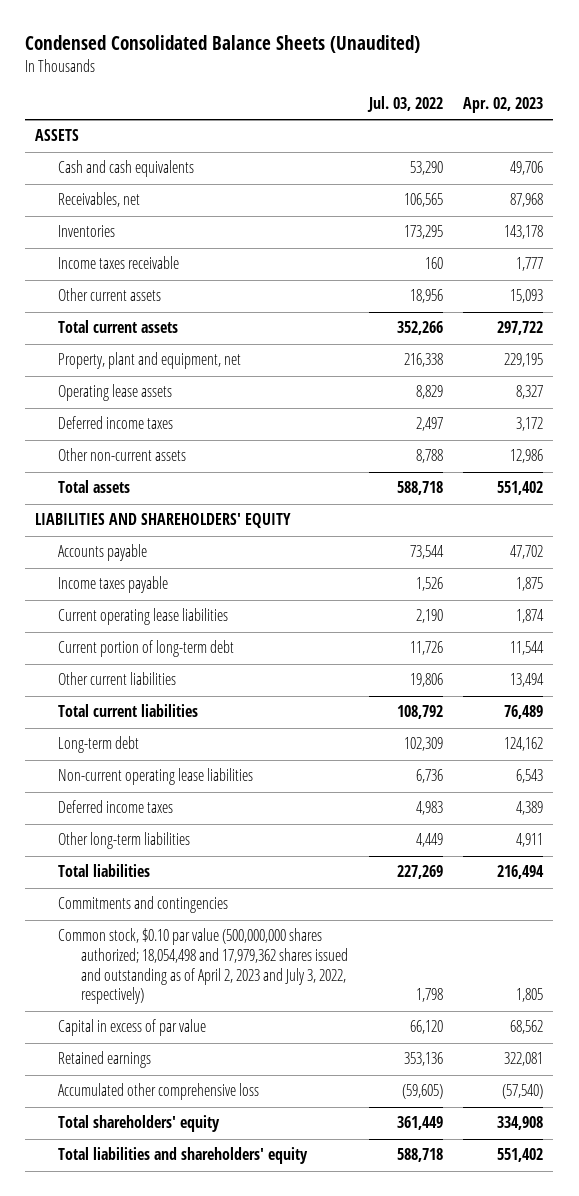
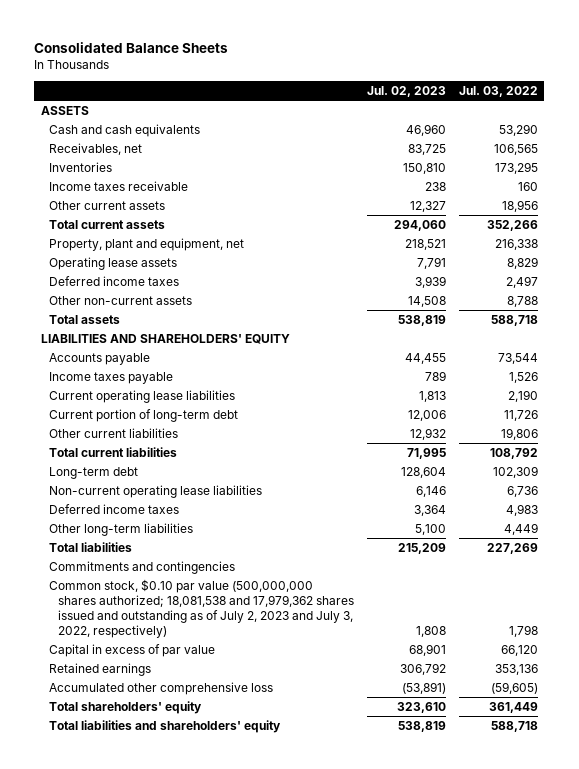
[25,35,421,54] Condensed Consolidated Balance Sheets (Unaudited) -> [34,41,229,53] Consolidated Balance Sheets
[463,97,544,114] Apr. 02, 2023 -> none
none -> [367,85,447,97] Jul. 02, 2023
[58,928,349,1005] Common stock, $0.10 par value (500,000,000 shares authorized; 18,054,498 and 17,979,362 shares issued and outstanding as of April 2, 2023 and July 3, 2022, respectively) -> [49,578,355,639] Common stock, $0.10 par value (500,000,000 shares authorized; 18,081,538 and 17,979,362 shares issued and outstanding as of July 2, 2023 and July 3, 2022, respectively)

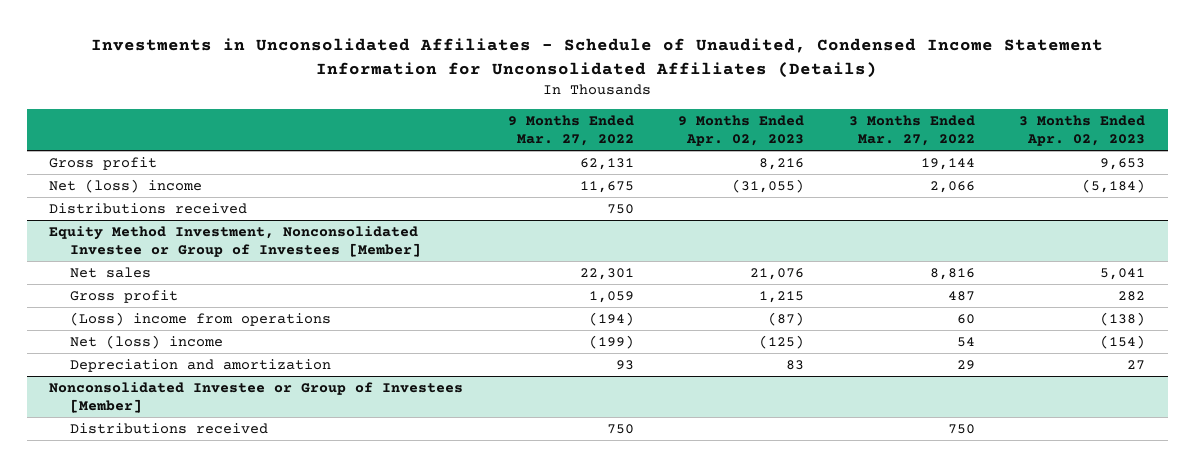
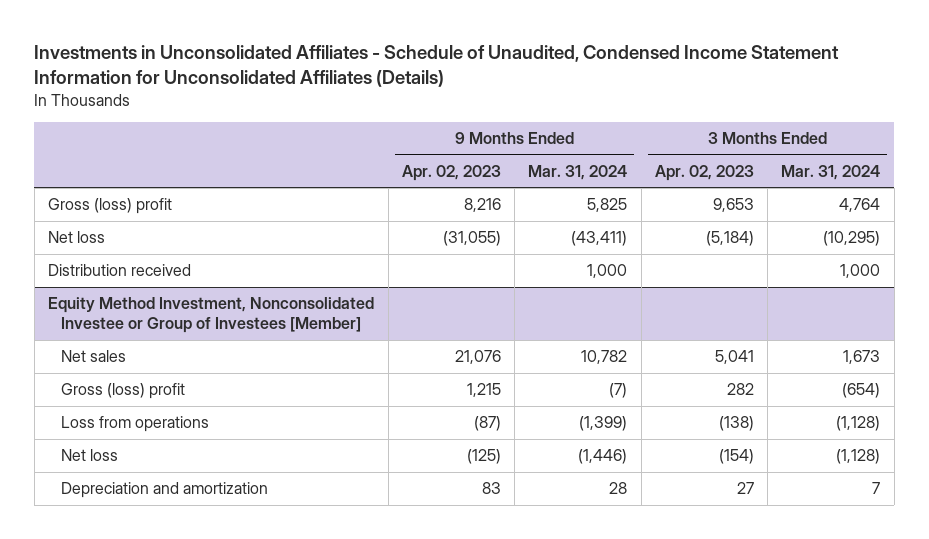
[507,114,634,147] 9 Months Ended Mar. 27, 2022 -> none
[848,114,975,147] 3 Months Ended Mar. 27, 2022 -> none
none -> [528,164,628,180] Mar. 31, 2024
none -> [781,164,881,180] Mar. 31, 2024
[49,156,158,170] Gross profit -> [48,198,173,215] Gross (loss) profit
[49,178,203,193] Net (loss) income -> [48,231,106,244] Net loss
[49,202,248,214] Distributions received -> [48,264,192,277] Distribution received
[70,289,179,303] Gross profit -> [60,383,185,400] Gross (loss) profit
[70,311,332,326] (Loss) income from operations -> [60,416,209,433] Loss from operations
[70,334,224,349] Net (loss) income -> [60,449,118,462] Net loss
[49,381,464,414] Nonconsolidated Investee or Group of Investees [Member] -> none
[70,422,269,434] Distributions received -> none

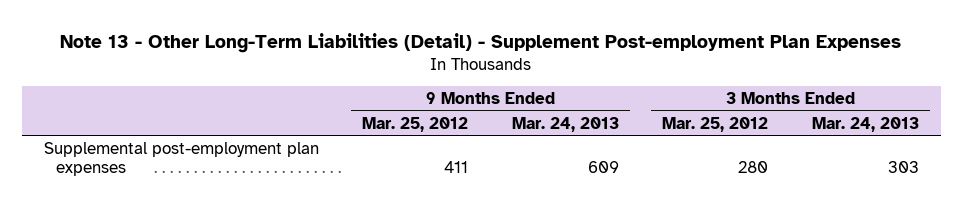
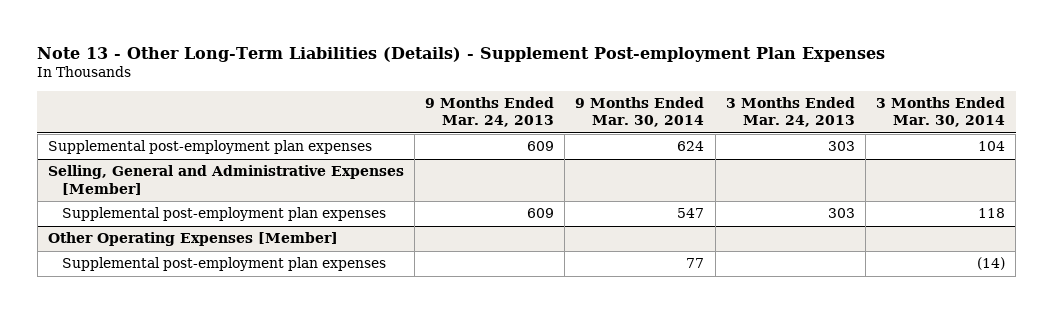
[60,32,902,53] Note 13 - Other Long-Term Liabilities (Detail) - Supplement Post-employment Plan Expenses -> [37,46,886,62] Note 13 - Other Long-Term Liabilities (Details) - Supplement Post-employment Plan Expenses
[362,116,469,132] Mar. 25, 2012 -> none
[662,116,769,132] Mar. 25, 2012 -> none
none -> [575,97,705,128] 9 Months Ended Mar. 30, 2014
none -> [875,97,1005,128] 3 Months Ended Mar. 30, 2014
none -> [47,165,404,195] Selling, General and Administrative Expenses [Member]
none -> [62,207,387,222] Supplemental post-employment plan expenses
none -> [47,232,338,247] Other Operating Expenses [Member]
none -> [62,257,387,272] Supplemental post-employment plan expenses

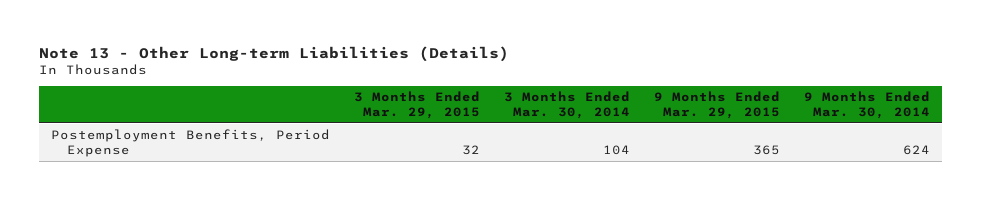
[37,46,886,62] Note 13 - Other Long-Term Liabilities (Details) - Supplement Post-employment Plan Expenses -> [38,45,509,62] Note 13 - Other Long-term Liabilities (Details)
[425,97,555,128] 9 Months Ended Mar. 24, 2013 -> none
[725,97,855,128] 3 Months Ended Mar. 24, 2013 -> none
none -> [353,90,480,120] 3 Months Ended Mar. 29, 2015
none -> [653,90,780,120] 9 Months Ended Mar. 29, 2015
[47,165,404,195] Selling, General and Administrative Expenses [Member] -> none
[62,207,387,222] Supplemental post-employment plan expenses -> none
[47,232,338,247] Other Operating Expenses [Member] -> none
[62,257,387,272] Supplemental post-employment plan expenses -> none
[47,140,372,155] Supplemental post-employment plan expenses -> [50,128,330,158] Postemployment Benefits, Period Expense

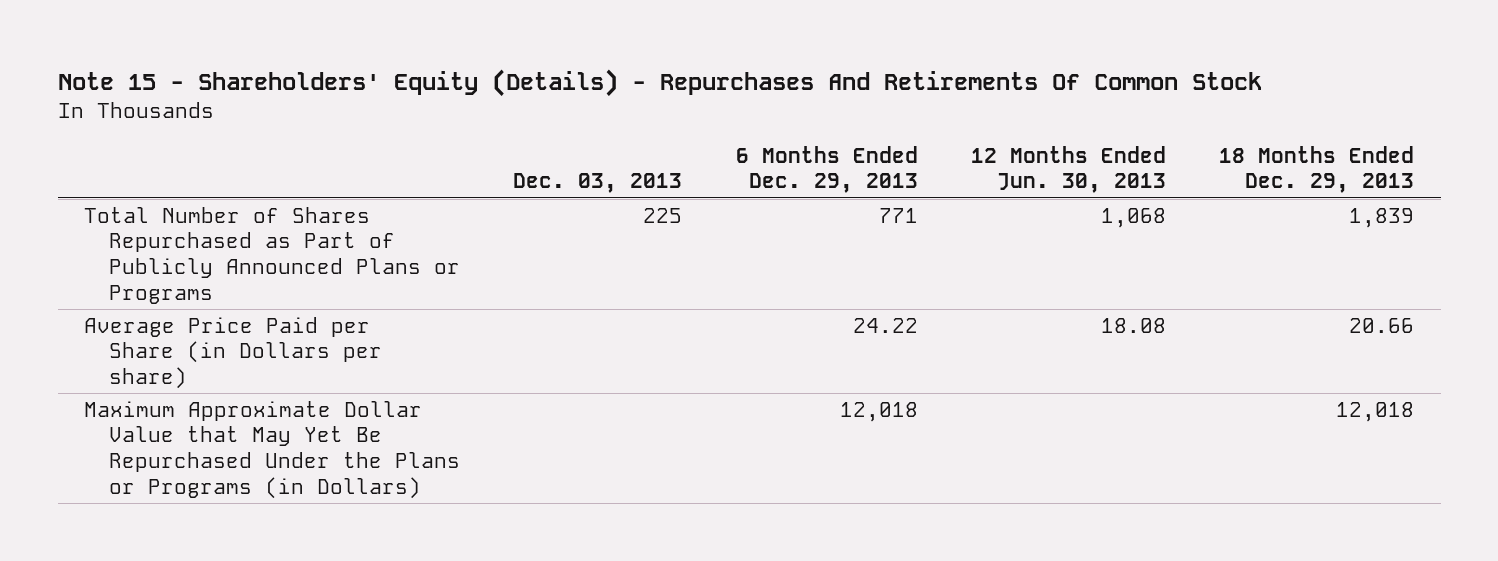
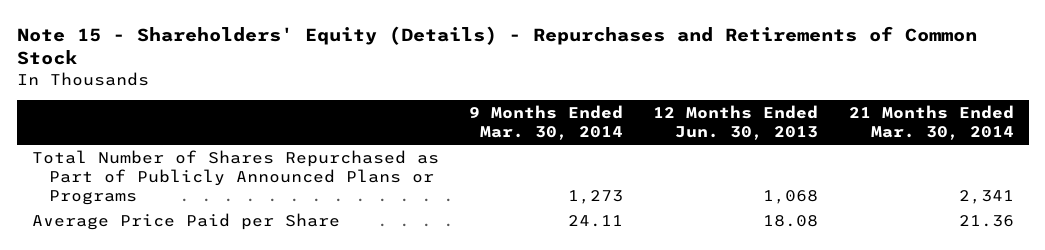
[57,69,1262,98] Note 15 - Shareholders' Equity (Details) - Repurchases And Retirements Of Common Stock -> [16,25,977,66] Note 15 - Shareholders' Equity (Details) - Repurchases and Retirements of Common Stock
[513,173,683,194] Dec. 03, 2013 -> none
[735,145,918,194] 6 Months Ended Dec. 29, 2013 -> none
[1219,145,1415,194] 18 Months Ended Dec. 29, 2013 -> none
none -> [469,105,624,141] 9 Months Ended Mar. 30, 2014
none -> [848,105,1014,141] 21 Months Ended Mar. 30, 2014
[84,400,461,499] Maximum Approximate Dollar Value that May Yet Be Repurchased Under the Plans or Programs (in Dollars) -> none
[84,316,383,390] Average Price Paid per Share (in Dollars per share) -> [31,212,340,230] Average Price Paid per Share

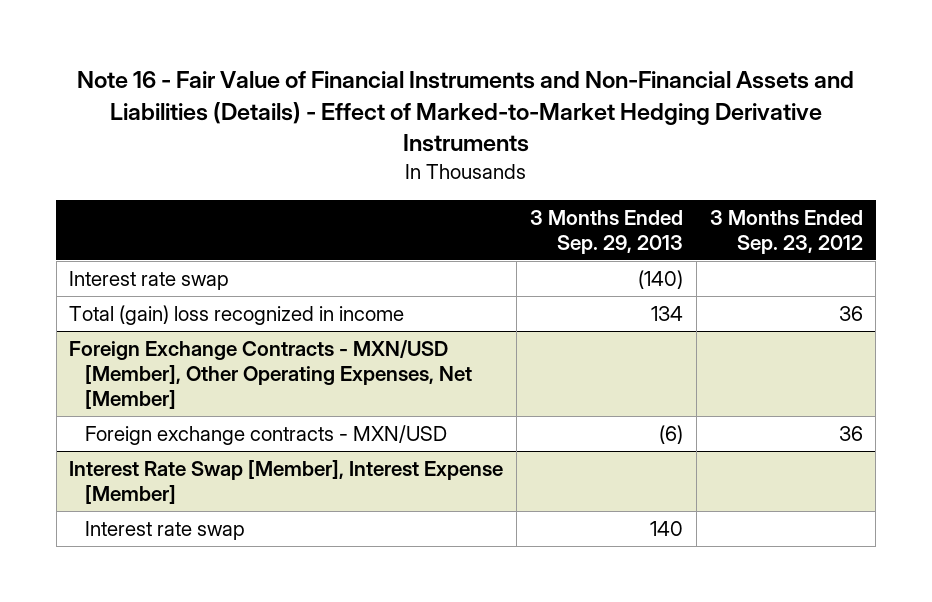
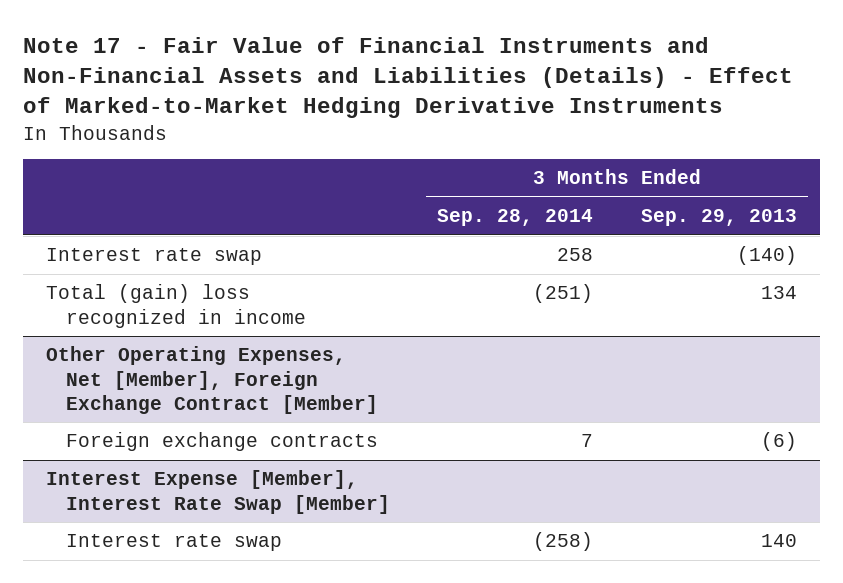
[76,70,854,153] Note 16 - Fair Value of Financial Instruments and Non-Financial Assets and Liabilities (Details) - Effect of Marked-to-Market Hedging Derivative Instruments -> [22,36,793,119] Note 17 - Fair Value of Financial Instruments and Non-Financial Assets and Liabilities (Details) - Effect of Marked-to-Market Hedging Derivative Instruments
[709,209,863,254] 3 Months Ended Sep. 23, 2012 -> none
none -> [437,209,594,227] Sep. 28, 2014
[69,340,472,410] Foreign Exchange Contracts - MXN/USD [Member], Other Operating Expenses, Net [Member] -> [46,346,379,414] Other Operating Expenses, Net [Member], Foreign Exchange Contract [Member]
[84,425,447,446] Foreign exchange contracts - MXN/USD -> [66,432,379,452] Foreign exchange contracts
[69,460,504,505] Interest Rate Swap [Member], Interest Expense [Member] -> [46,470,391,514] Interest Expense [Member], Interest Rate Swap [Member]

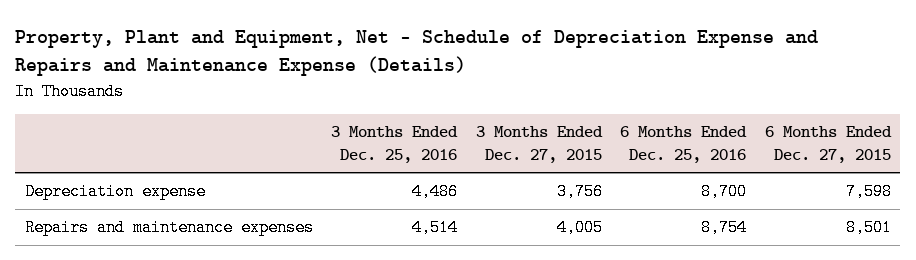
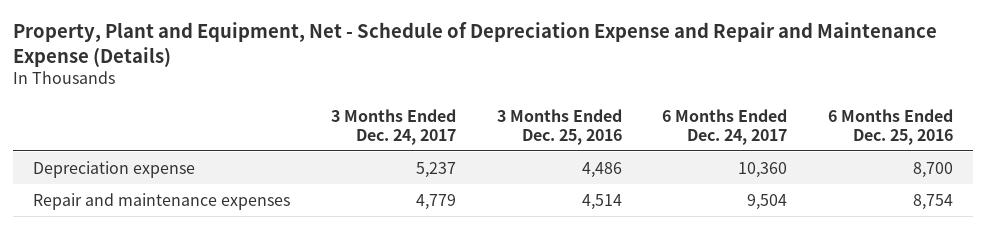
[15,30,819,77] Property, Plant and Equipment, Net - Schedule of Depreciation Expense and Repairs and Maintenance Expense (Details) -> [12,21,937,67] Property, Plant and Equipment, Net - Schedule of Depreciation Expense and Repair and Maintenance Expense (Details)
[475,125,603,164] 3 Months Ended Dec. 27, 2015 -> none
[765,125,893,164] 6 Months Ended Dec. 27, 2015 -> none
none -> [330,108,456,145] 3 Months Ended Dec. 24, 2017
none -> [662,108,788,145] 6 Months Ended Dec. 24, 2017
[24,219,314,237] Repairs and maintenance expenses -> [33,192,291,210] Repair and maintenance expenses

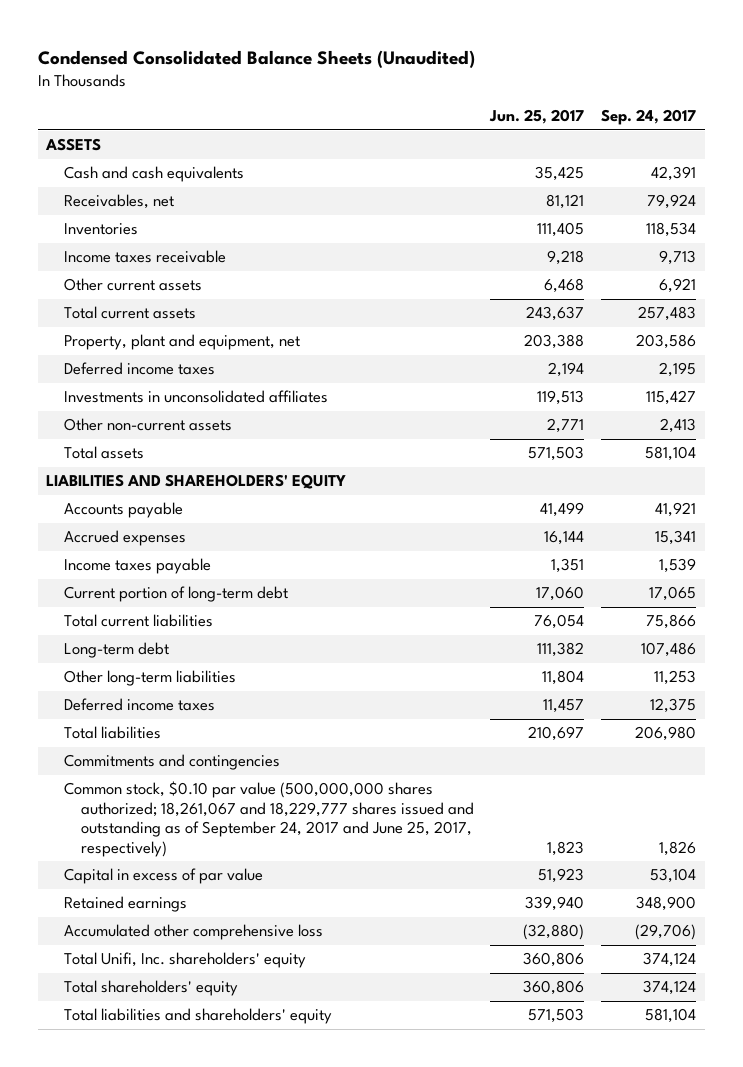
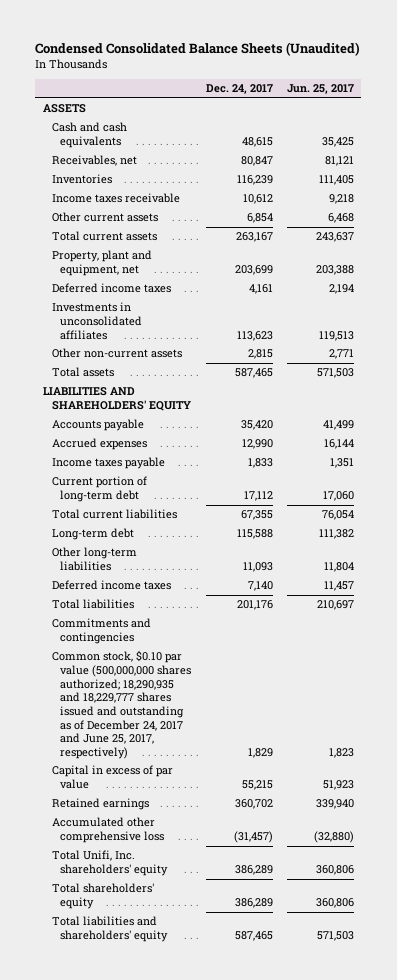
[601,109,697,126] Sep. 24, 2017 -> none
none -> [205,84,273,95] Dec. 24, 2017
[63,781,474,857] Common stock, $0.10 par value (500,000,000 shares authorized; 18,261,067 and 18,229,777 shares issued and outstanding as of September 24, 2017 and June 25, 2017, respectively) -> [51,650,192,759] Common stock, $0.10 par value (500,000,000 shares authorized; 18,290,935 and 18,229,777 shares issued and outstanding as of December 24, 2017 and June 25, 2017, respectively)

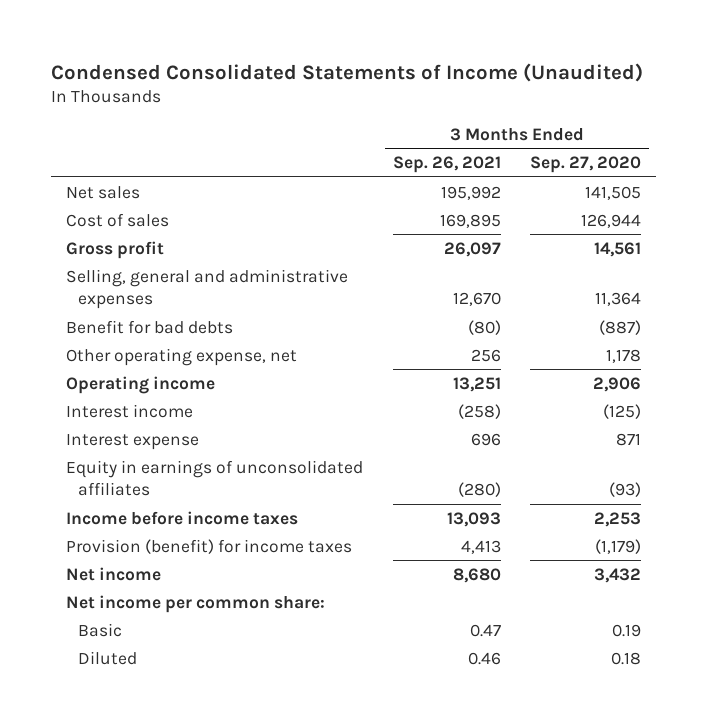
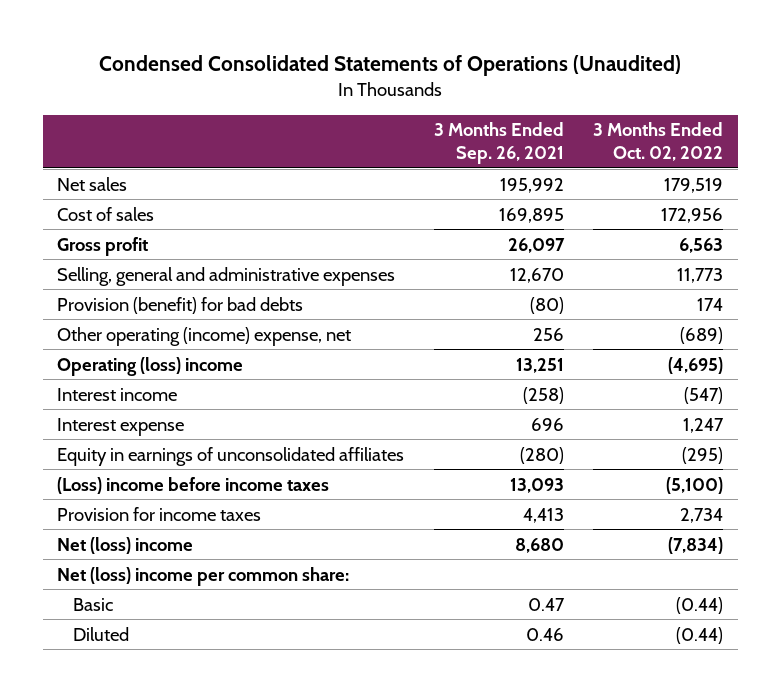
[51,62,644,82] Condensed Consolidated Statements of Income (Unaudited) -> [99,55,682,77] Condensed Consolidated Statements of Operations (Unaudited)
[530,156,642,174] Sep. 27, 2020 -> none
none -> [593,122,724,162] 3 Months Ended Oct. 02, 2022
[65,319,233,334] Benefit for bad debts -> [57,296,304,314] Provision (benefit) for bad debts
[65,347,297,366] Other operating expense, net -> [57,326,352,346] Other operating (income) expense, net
[65,375,215,394] Operating income -> [57,356,244,376] Operating (loss) income
[65,510,298,525] Income before income taxes -> [57,476,330,494] (Loss) income before income taxes
[65,538,352,554] Provision (benefit) for income taxes -> [57,506,262,521] Provision for income taxes
[65,566,161,581] Net income -> [57,536,194,554] Net (loss) income
[65,594,325,613] Net income per common share: -> [57,566,350,586] Net (loss) income per common share:

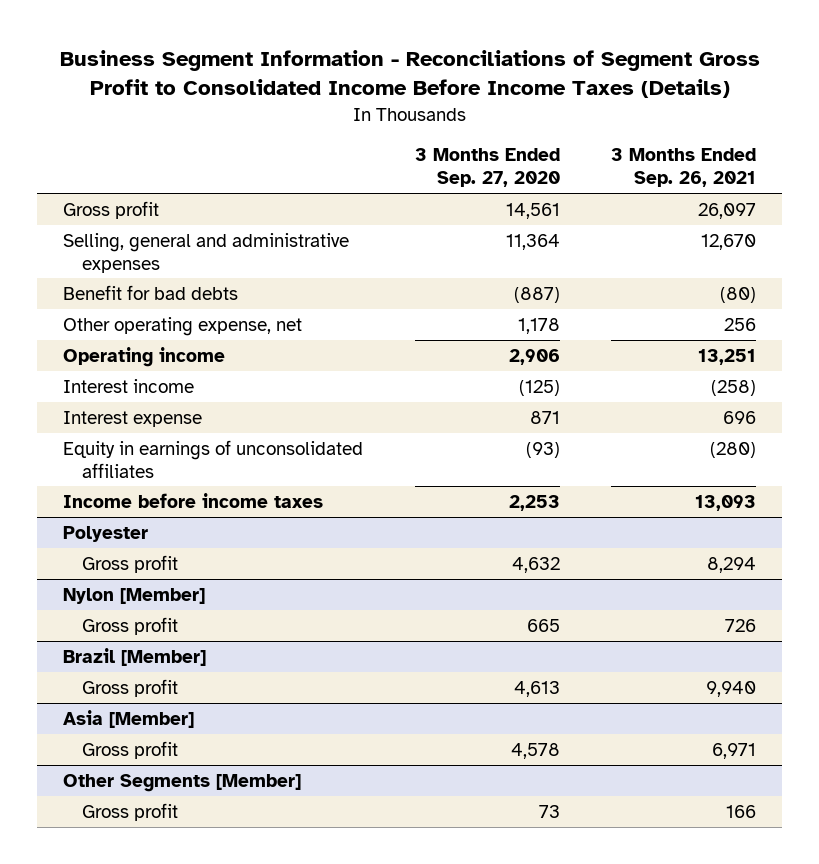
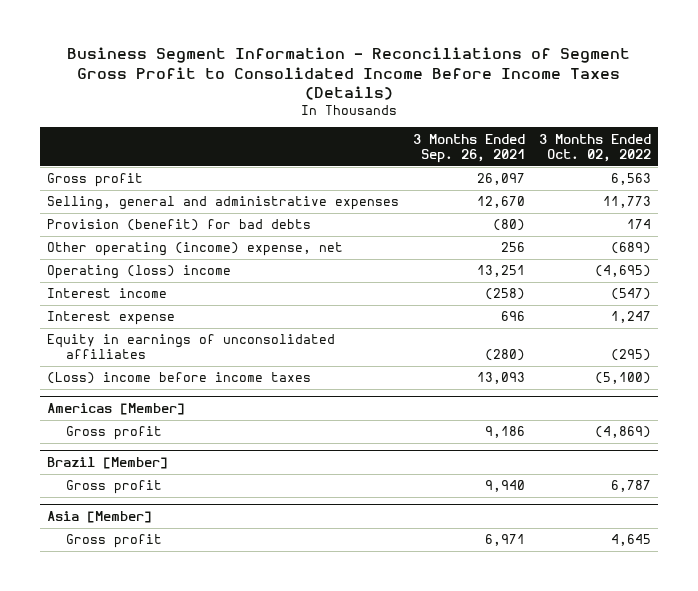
[414,148,560,188] 3 Months Ended Sep. 27, 2020 -> none
none -> [538,133,651,162] 3 Months Ended Oct. 02, 2022
[62,284,238,300] Benefit for bad debts -> [46,219,311,232] Provision (benefit) for bad debts
[62,316,302,336] Other operating expense, net -> [46,242,343,257] Other operating (income) expense, net
[62,346,225,367] Operating income -> [46,265,231,280] Operating (loss) income
[62,525,148,542] Polyester -> none
[62,587,205,604] Nylon [Member] -> none
[81,616,178,635] Gross profit -> none
[62,492,323,508] Income before income taxes -> [46,372,311,385] (Loss) income before income taxes
none -> [46,402,185,415] Americas [Member]
[707,556,757,573] 8,294 -> [484,426,525,439] 9,186
[62,773,301,792] Other Segments [Member] -> none
[81,802,178,821] Gross profit -> none

